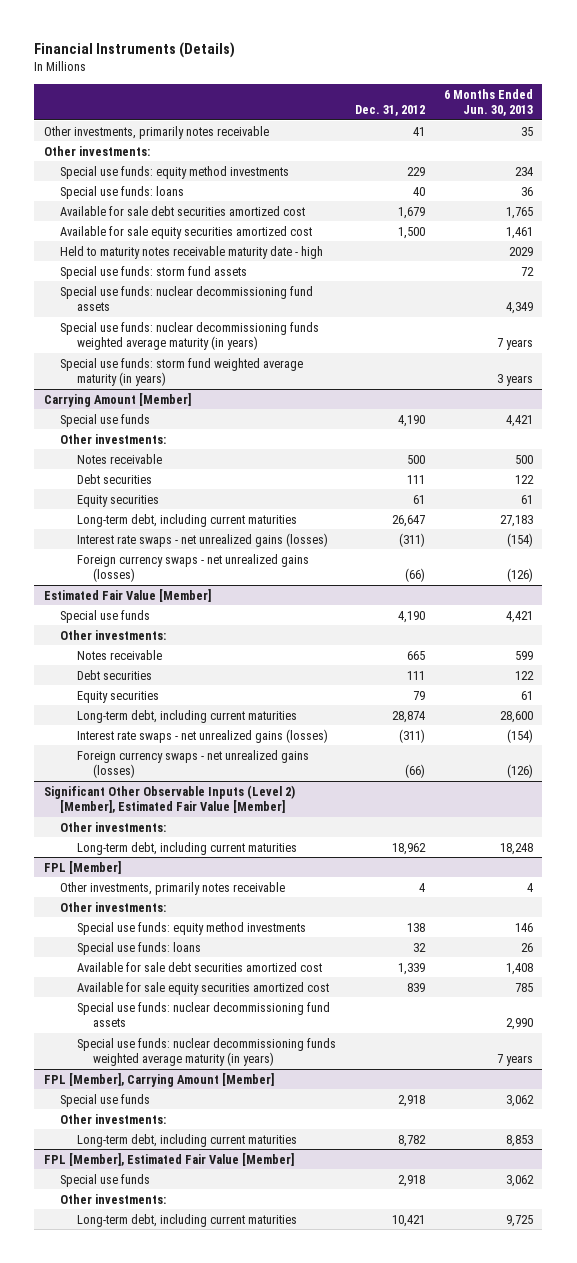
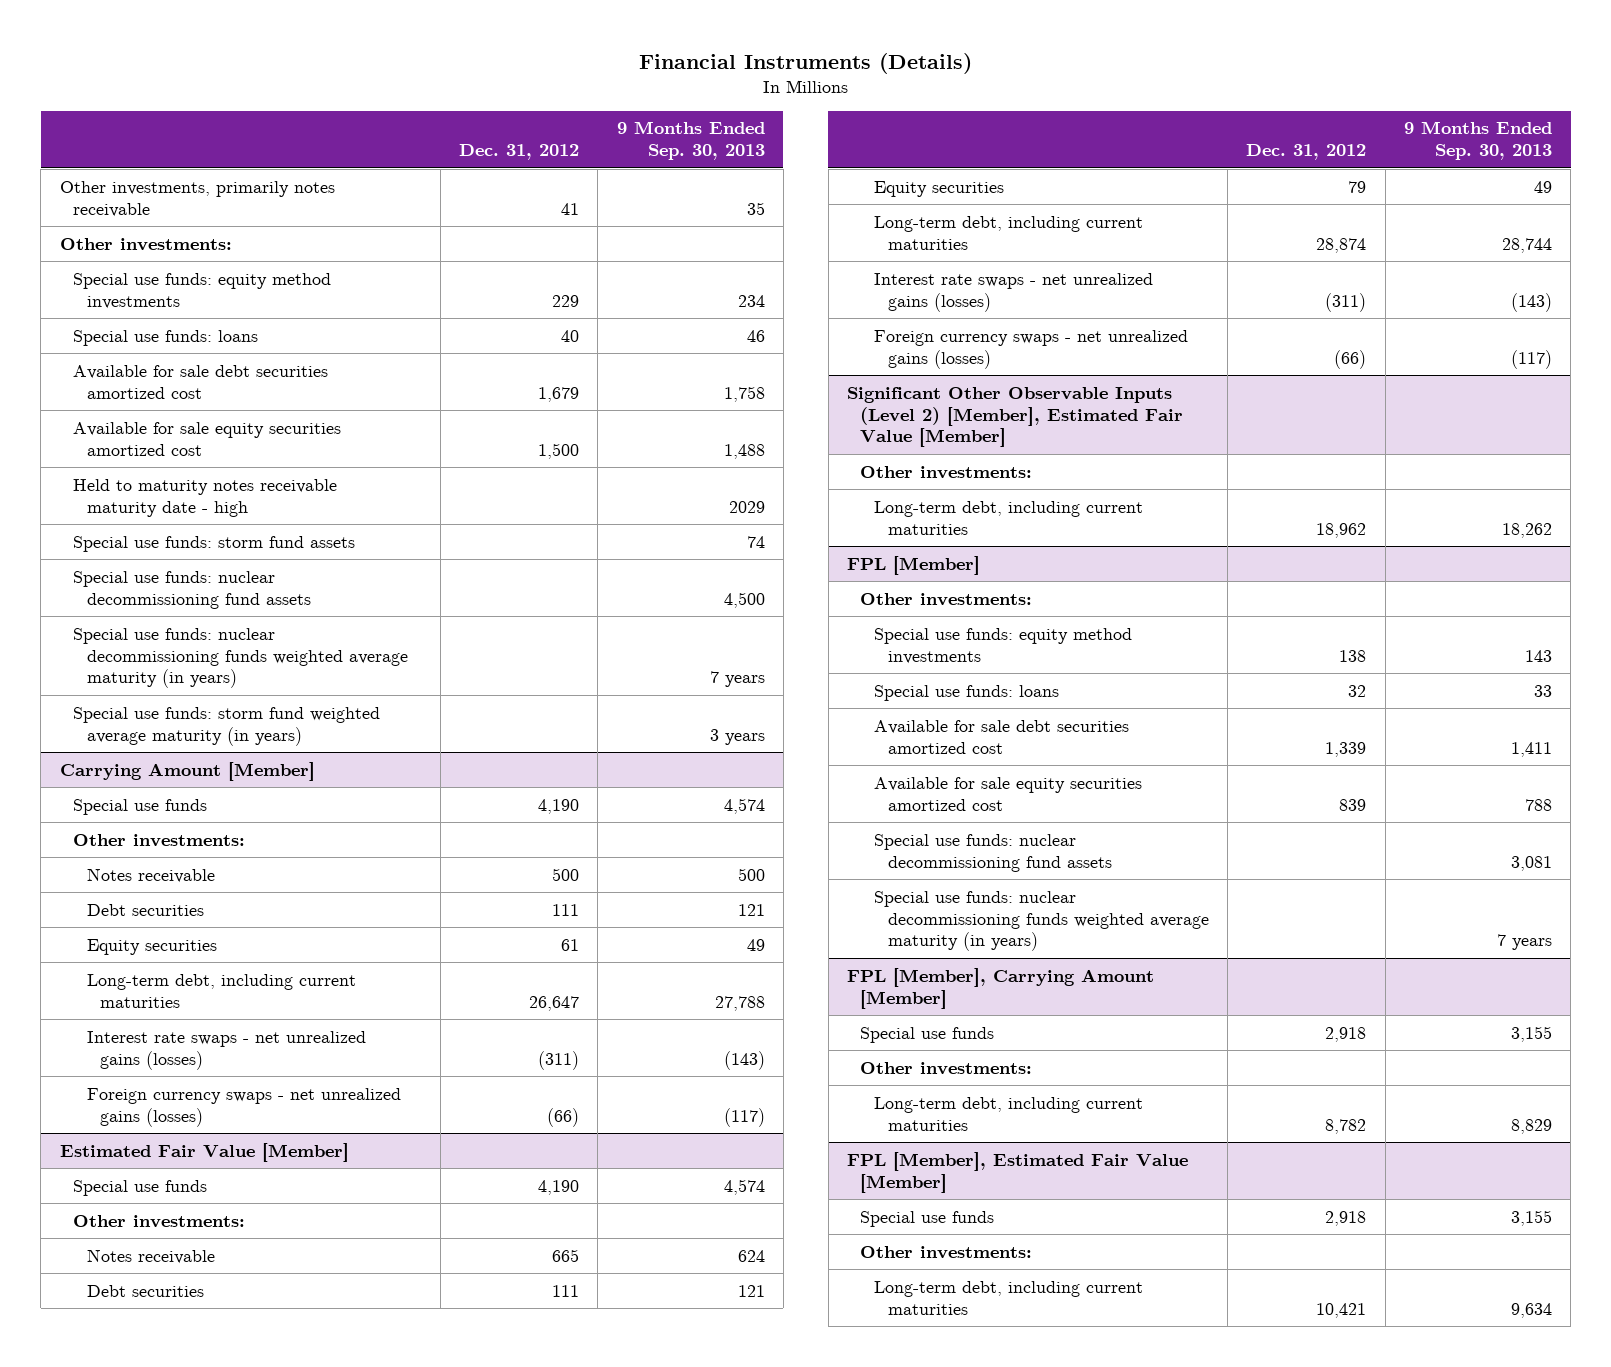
[443,88,533,117] 6 Months Ended Jun. 30, 2013 -> none
none -> [616,121,765,161] 9 Months Ended Sep. 30, 2013
[60,881,286,895] Other investments, primarily notes receivable -> none

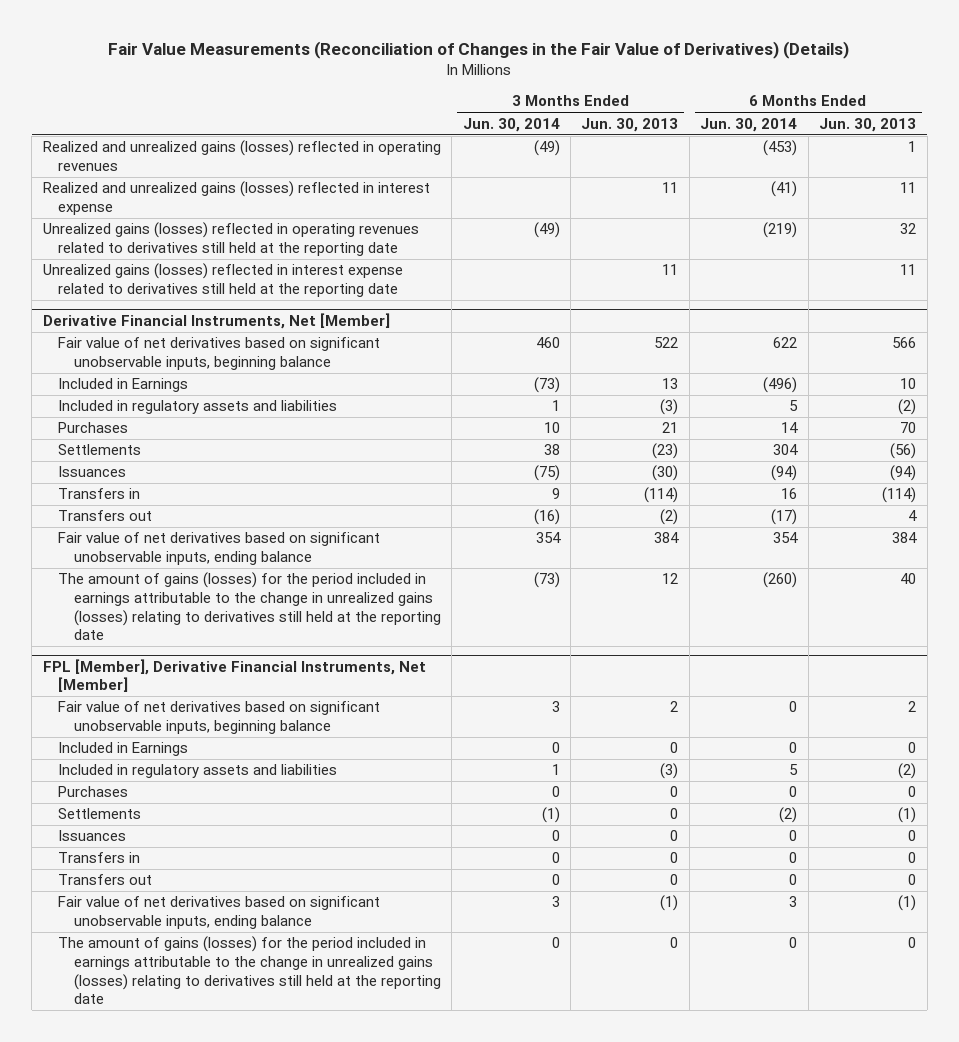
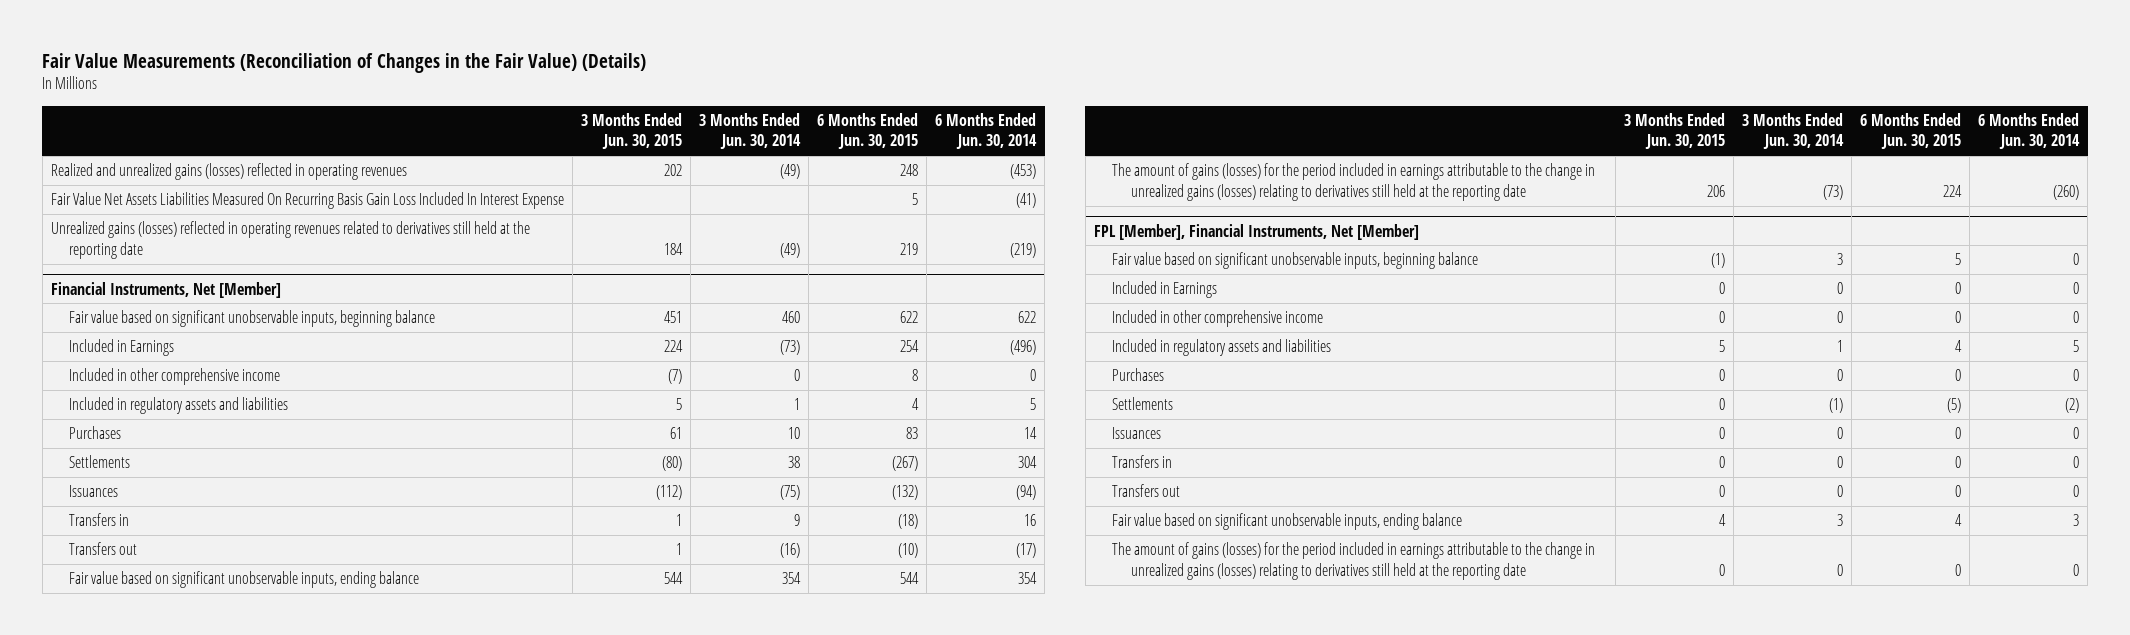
[108,40,850,59] Fair Value Measurements (Reconciliation of Changes in the Fair Value of Derivatives) (Details) -> [42,52,647,73] Fair Value Measurements (Reconciliation of Changes in the Fair Value) (Details)
[581,117,679,132] Jun. 30, 2013 -> none
[819,117,917,132] Jun. 30, 2013 -> none
none -> [580,113,682,150] 3 Months Ended Jun. 30, 2015
none -> [817,113,919,150] 6 Months Ended Jun. 30, 2015
[42,181,430,215] Realized and unrealized gains (losses) reflected in interest expense -> [50,192,564,210] Fair Value Net Assets Liabilities Measured On Recurring Basis Gain Loss Included In Interest Expense
[42,263,403,297] Unrealized gains (losses) reflected in interest expense related to derivatives still held at the reporting date -> none
[42,312,390,329] Derivative Financial Instruments, Net [Member] -> [50,281,281,298] Financial Instruments, Net [Member]
[58,337,381,370] Fair value of net derivatives based on significant unobservable inputs, beginning balance -> [69,310,436,328] Fair value based on significant unobservable inputs, beginning balance
none -> [69,368,281,386] Included in other comprehensive income
[58,532,381,565] Fair value of net derivatives based on significant unobservable inputs, ending balance -> [69,571,420,589] Fair value based on significant unobservable inputs, ending balance
[42,658,426,693] FPL [Member], Derivative Financial Instruments, Net [Member] -> [1093,223,1419,240] FPL [Member], Financial Instruments, Net [Member]
[58,701,381,734] Fair value of net derivatives based on significant unobservable inputs, beginning balance -> [1112,252,1479,270] Fair value based on significant unobservable inputs, beginning balance
none -> [1112,310,1324,328] Included in other comprehensive income
[58,896,381,929] Fair value of net derivatives based on significant unobservable inputs, ending balance -> [1112,513,1463,531] Fair value based on significant unobservable inputs, ending balance

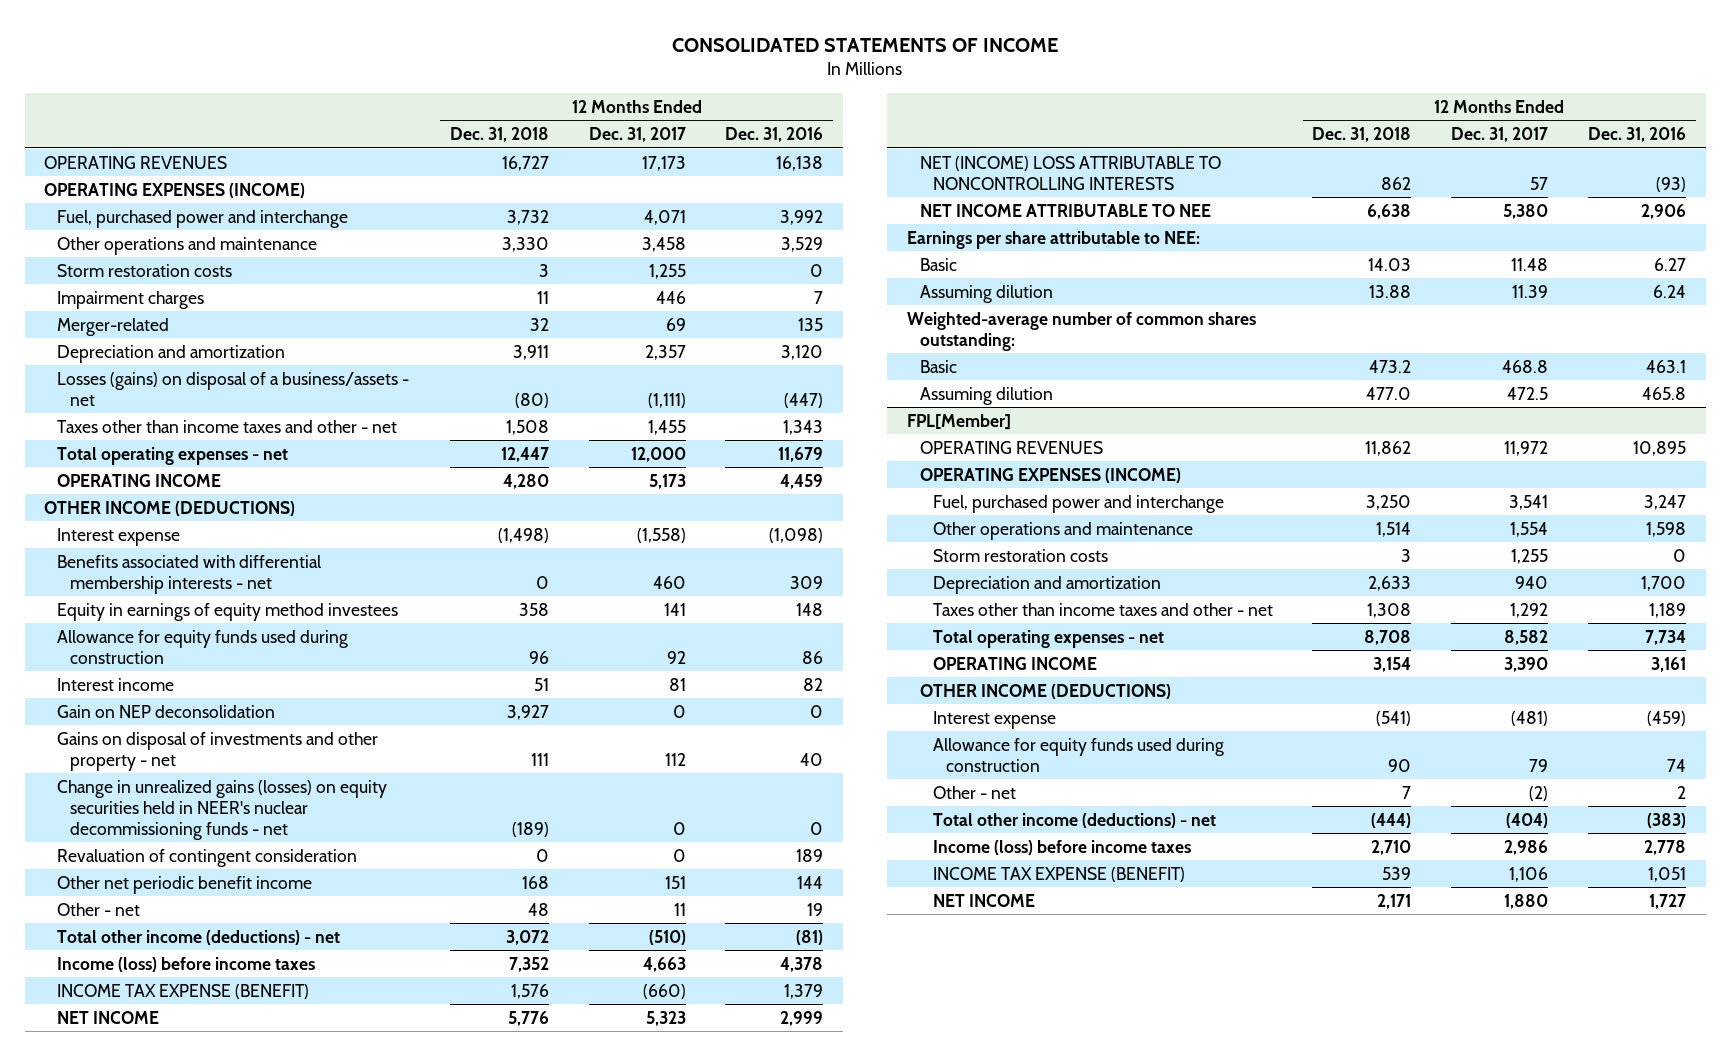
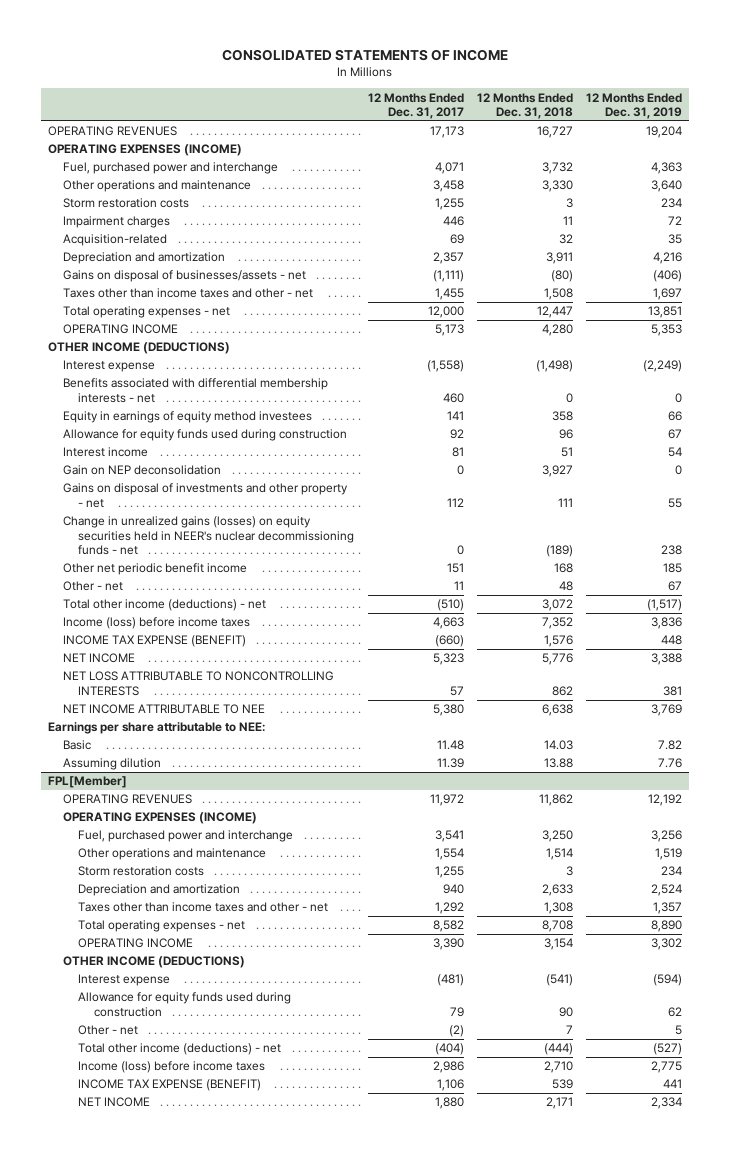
[725,127,824,143] Dec. 31, 2016 -> none
none -> [586,92,683,119] 12 Months Ended Dec. 31, 2019
[57,317,170,336] Merger-related -> [63,234,168,247] Acquisition-related
[57,371,410,406] Losses (gains) on disposal of a business/assets - net -> [63,270,307,283] Gains on disposal of businesses/assets - net
[57,848,358,867] Revaluation of contingent consideration -> none
[919,155,1221,190] NET (INCOME) LOSS ATTRIBUTABLE TO NONCONTROLLING INTERESTS -> [63,671,335,696] NET LOSS ATTRIBUTABLE TO NONCONTROLLING INTERESTS
[906,311,1256,351] Weighted-average number of common shares outstanding: -> none
[919,359,957,373] Basic -> none
[919,386,1053,405] Assuming dilution -> none

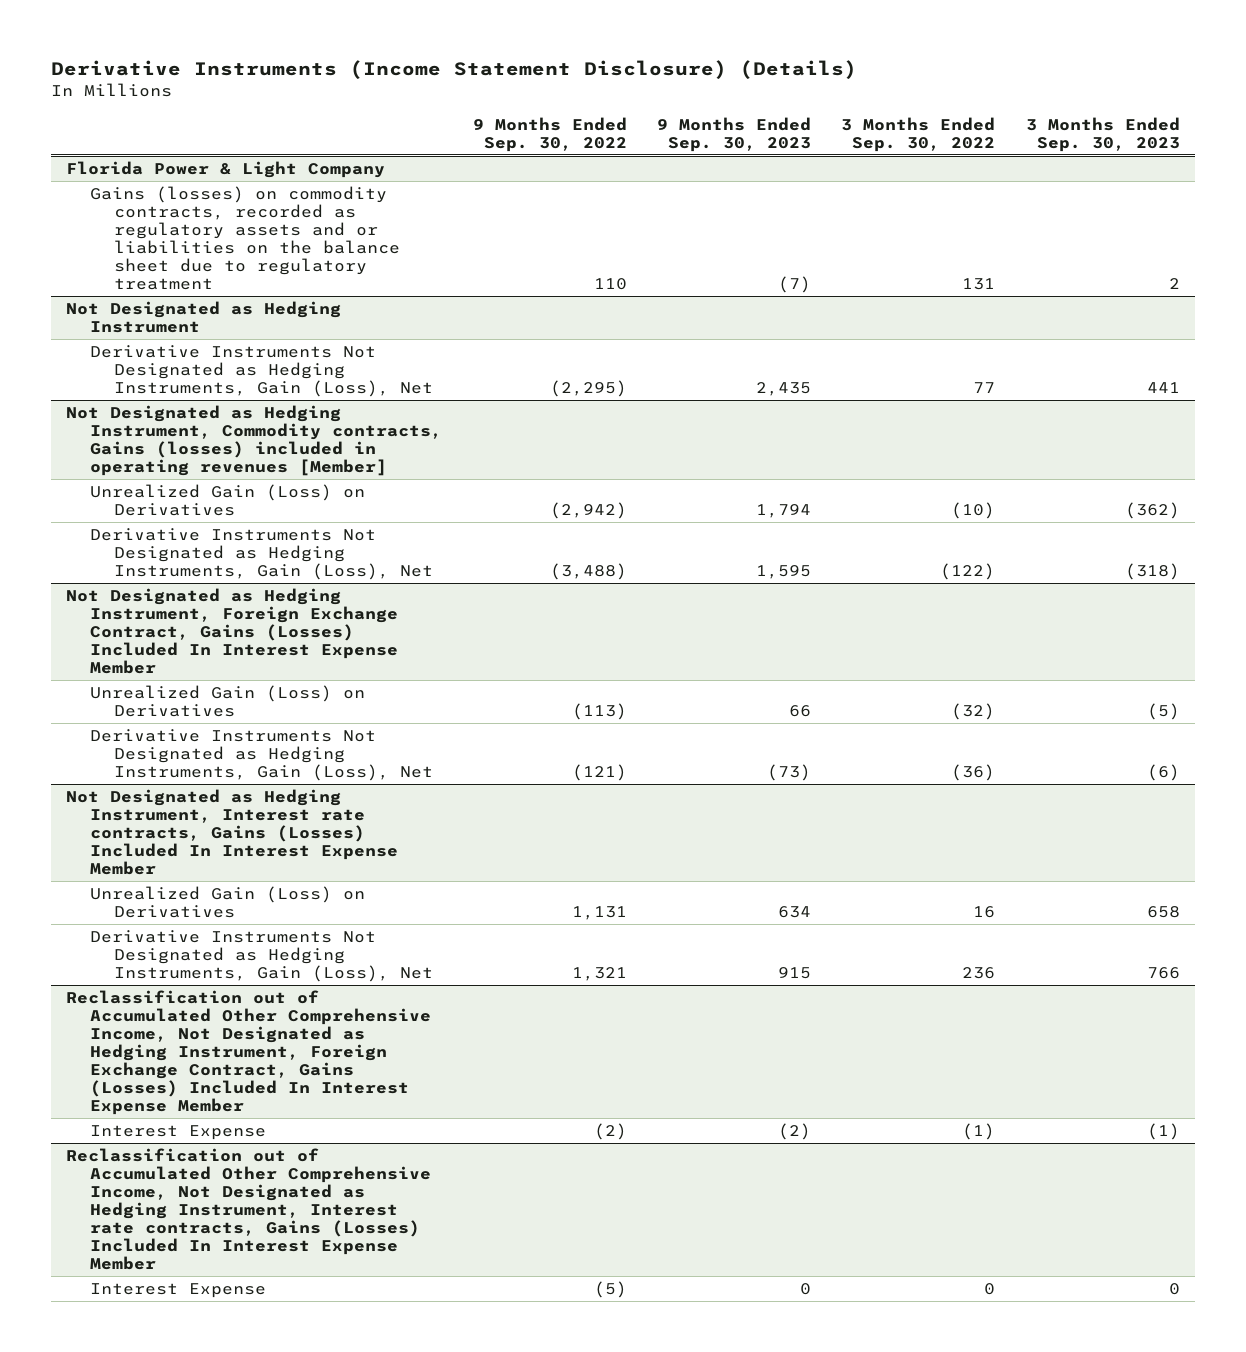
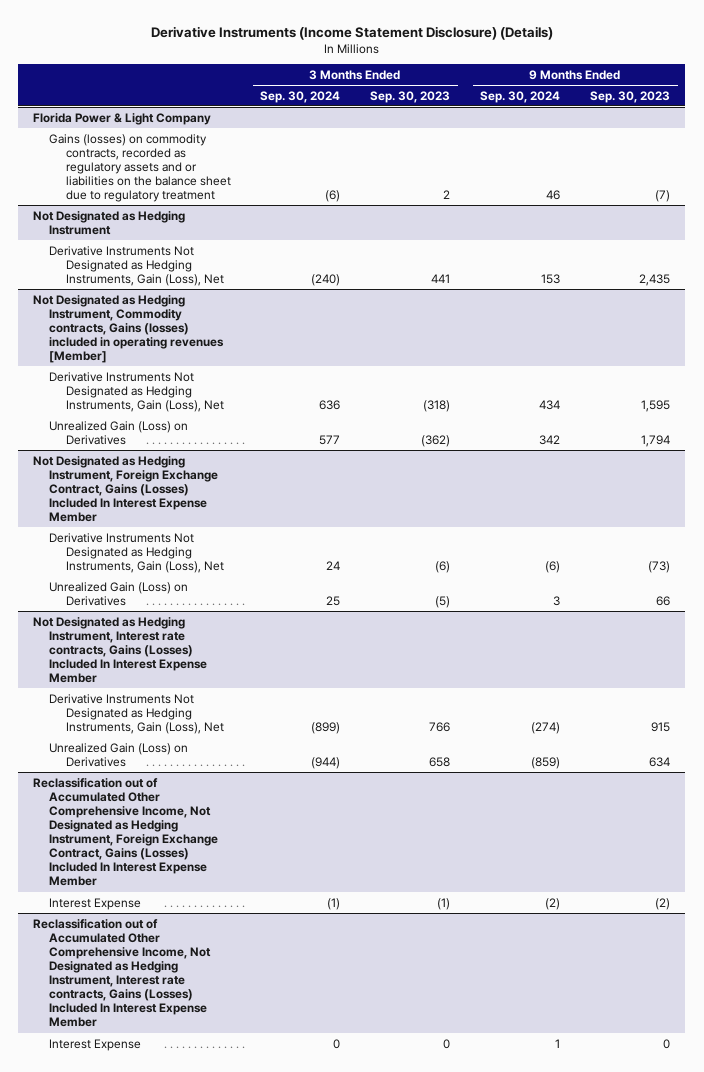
[472,116,627,152] 9 Months Ended Sep. 30, 2022 -> none
[841,116,996,152] 3 Months Ended Sep. 30, 2022 -> none
none -> [260,90,341,103] Sep. 30, 2024
none -> [480,90,561,103] Sep. 30, 2024
[90,483,366,516] Unrealized Gain (Loss) on Derivatives -> [49,420,189,445] Unrealized Gain (Loss) on Derivatives
[90,684,366,717] Unrealized Gain (Loss) on Derivatives -> [49,581,189,606] Unrealized Gain (Loss) on Derivatives
[90,885,366,918] Unrealized Gain (Loss) on Derivatives -> [49,742,189,767] Unrealized Gain (Loss) on Derivatives

